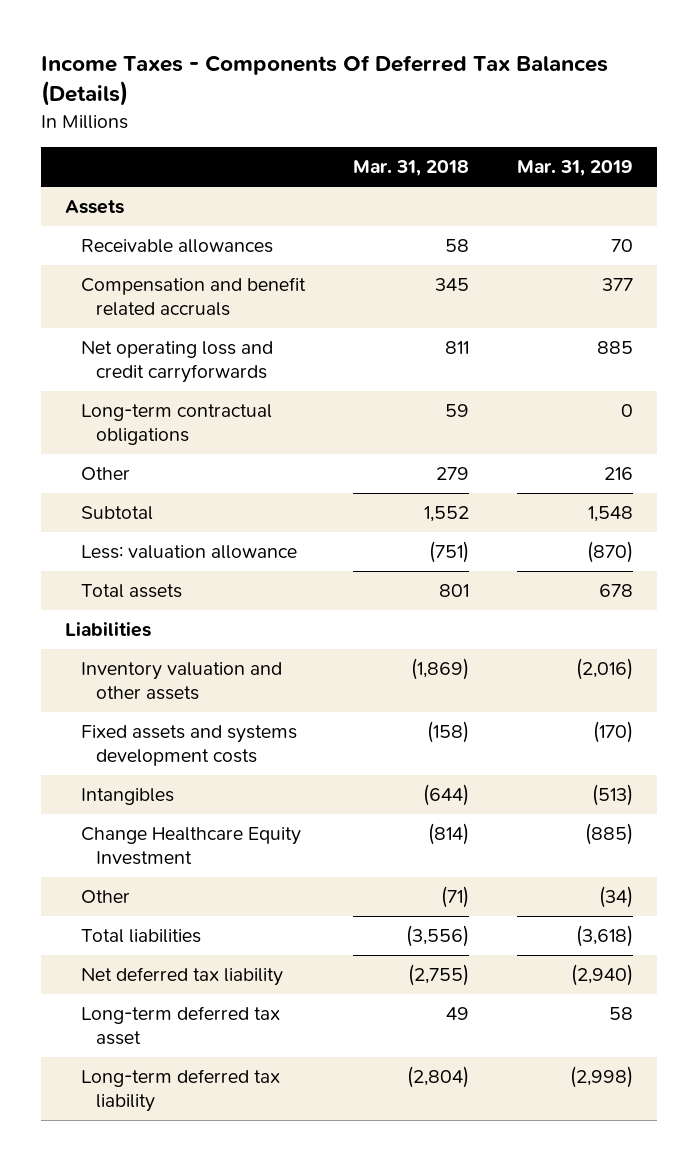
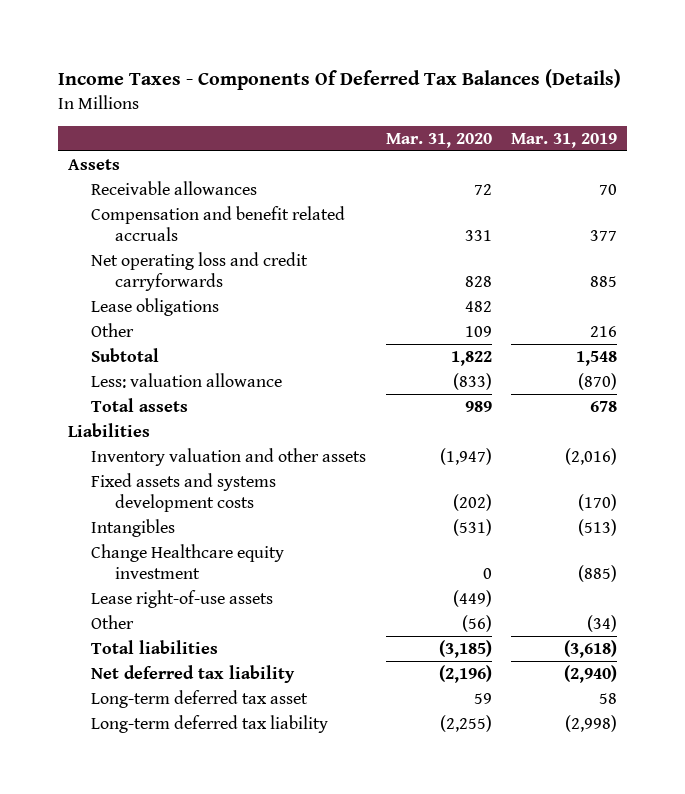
[352,160,469,177] Mar. 31, 2018 -> none
none -> [385,132,492,148] Mar. 31, 2020
[80,404,272,446] Long-term contractual obligations -> none
none -> [91,297,220,316] Lease obligations
[80,827,301,866] Change Healthcare Equity Investment -> [91,543,285,579] Change Healthcare equity investment
none -> [91,589,274,608] Lease right-of-use assets

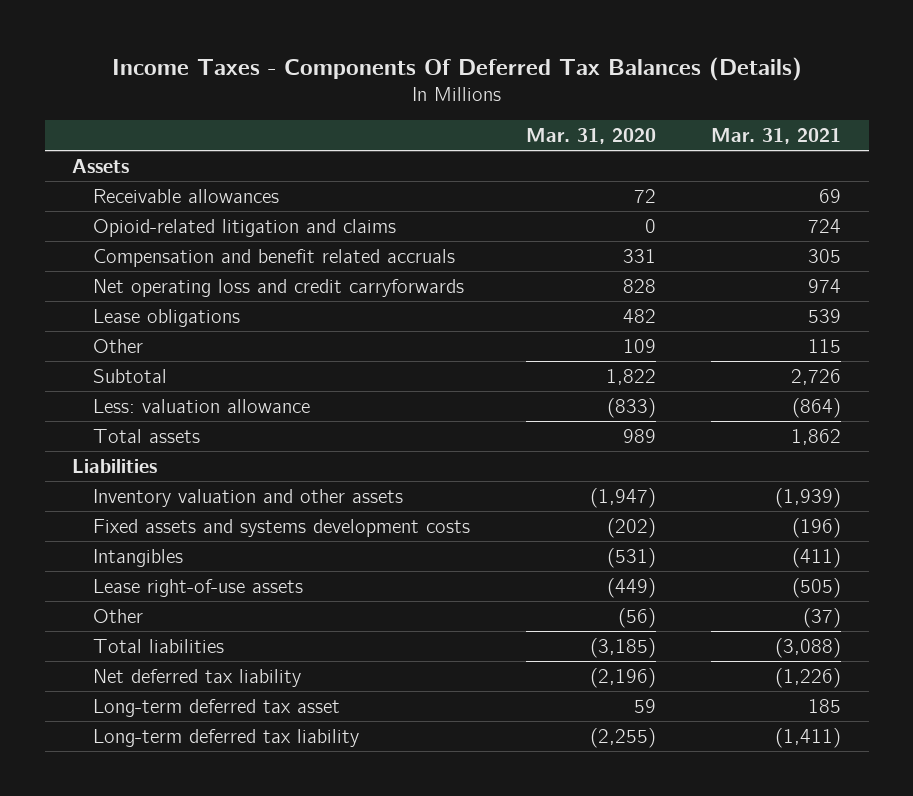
[511,132,618,148] Mar. 31, 2019 -> none
none -> [711,127,842,144] Mar. 31, 2021
none -> [93,218,397,237] Opioid-related litigation and claims
[91,543,285,579] Change Healthcare equity investment -> none

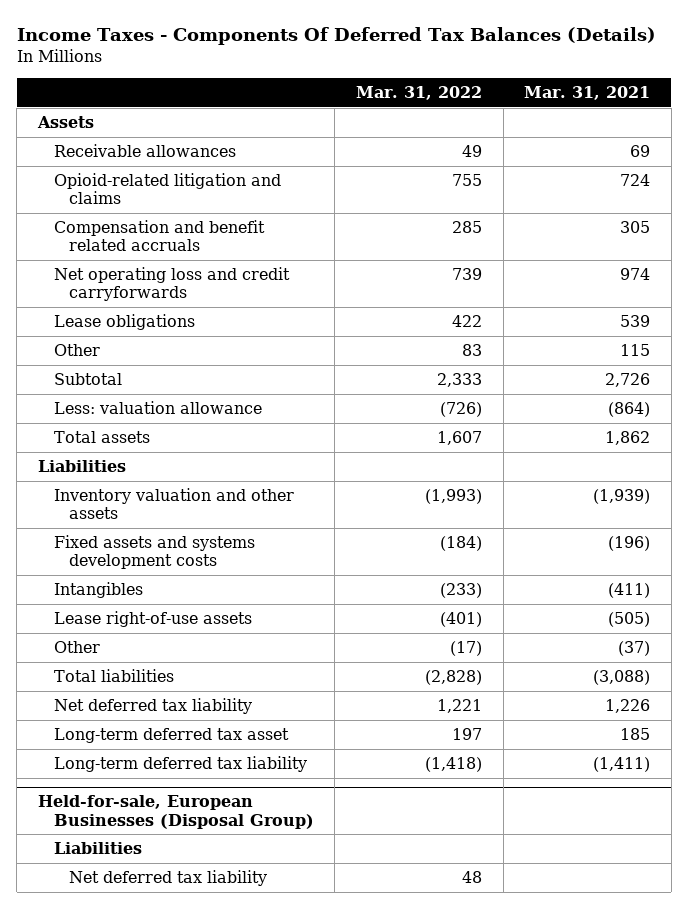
[525,127,656,144] Mar. 31, 2020 -> none
none -> [355,85,482,100] Mar. 31, 2022
[775,667,842,688] (1,226) -> [605,699,651,714] 1,226
none -> [38,795,314,829] Held-for-sale, European Businesses (Disposal Group)
none -> [53,842,142,855] Liabilities
none -> [68,870,267,887] Net deferred tax liability

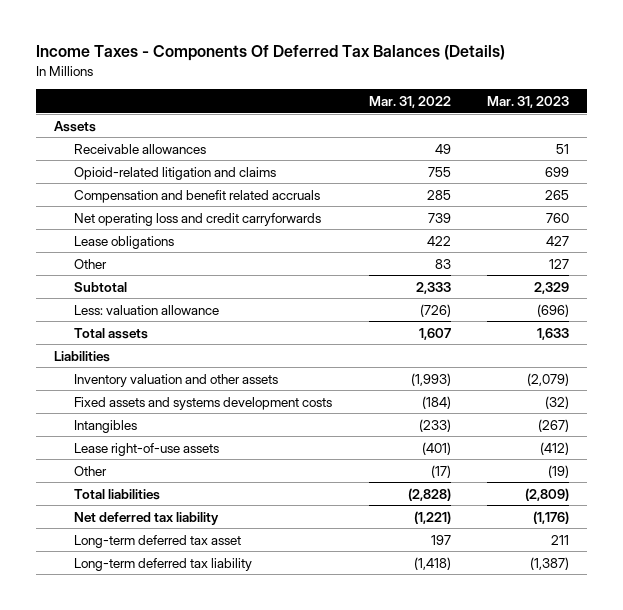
[524,85,651,100] Mar. 31, 2021 -> none
none -> [487,95,570,108] Mar. 31, 2023
[436,699,482,714] 1,221 -> [413,510,451,524] (1,221)
[38,795,314,829] Held-for-sale, European Businesses (Disposal Group) -> none
[53,842,142,855] Liabilities -> none
[68,870,267,887] Net deferred tax liability -> none

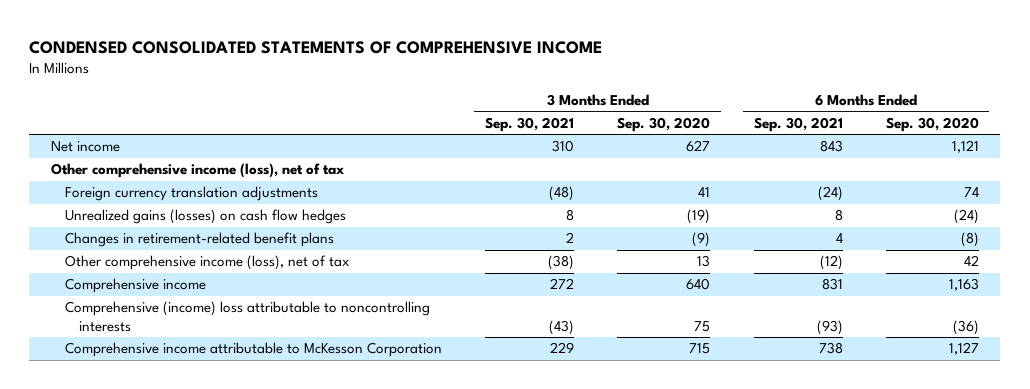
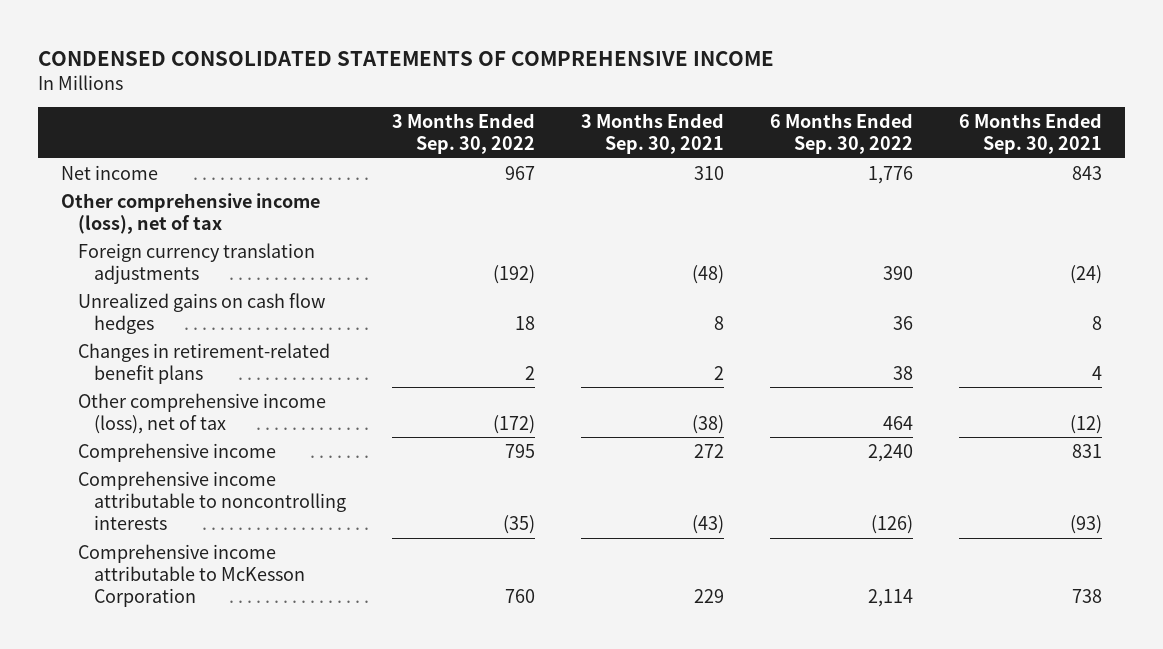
[617,116,711,132] Sep. 30, 2020 -> none
[885,116,979,132] Sep. 30, 2020 -> none
none -> [392,112,536,155] 3 Months Ended Sep. 30, 2022
none -> [770,112,914,155] 6 Months Ended Sep. 30, 2022
[65,209,347,225] Unrealized gains (losses) on cash flow hedges -> [77,292,325,334] Unrealized gains on cash flow hedges
[65,301,431,332] Comprehensive (income) loss attributable to noncontrolling interests -> [77,470,347,531] Comprehensive income attributable to noncontrolling interests

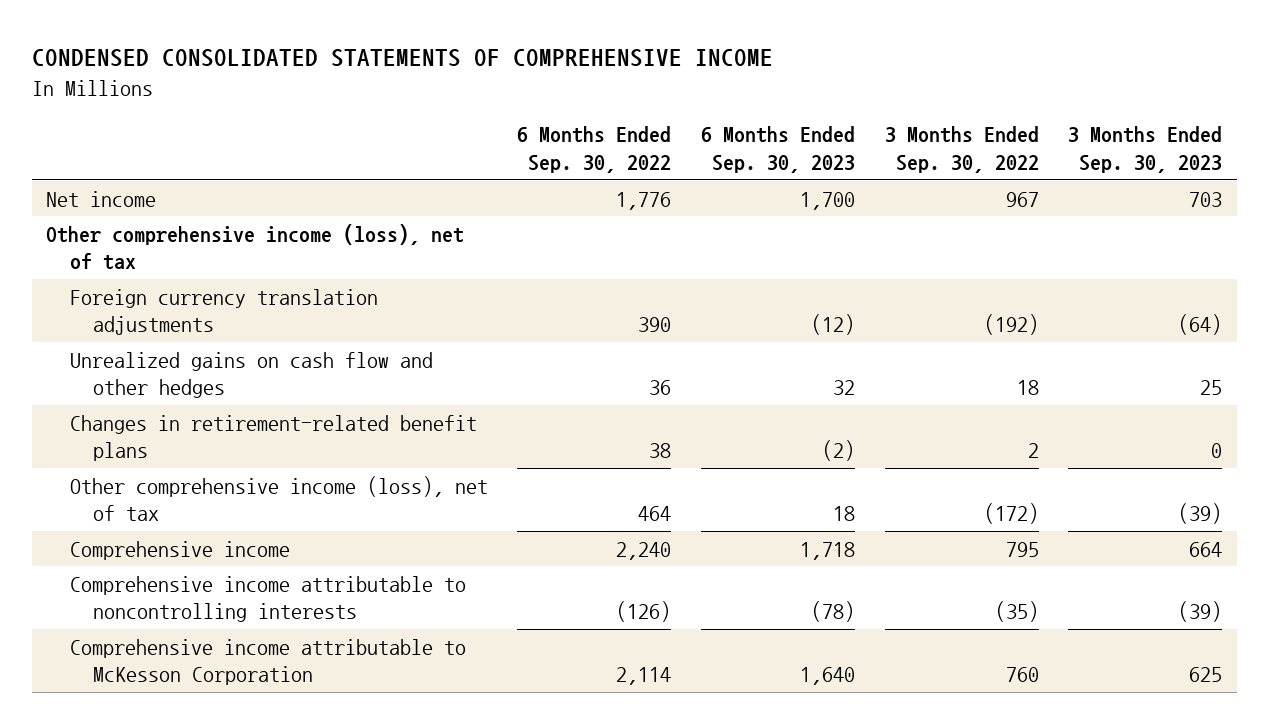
[581,112,725,155] 3 Months Ended Sep. 30, 2021 -> none
[959,112,1103,155] 6 Months Ended Sep. 30, 2021 -> none
none -> [701,126,856,174] 6 Months Ended Sep. 30, 2023
none -> [1068,126,1223,174] 3 Months Ended Sep. 30, 2023
[77,292,325,334] Unrealized gains on cash flow hedges -> [69,351,433,399] Unrealized gains on cash flow and other hedges

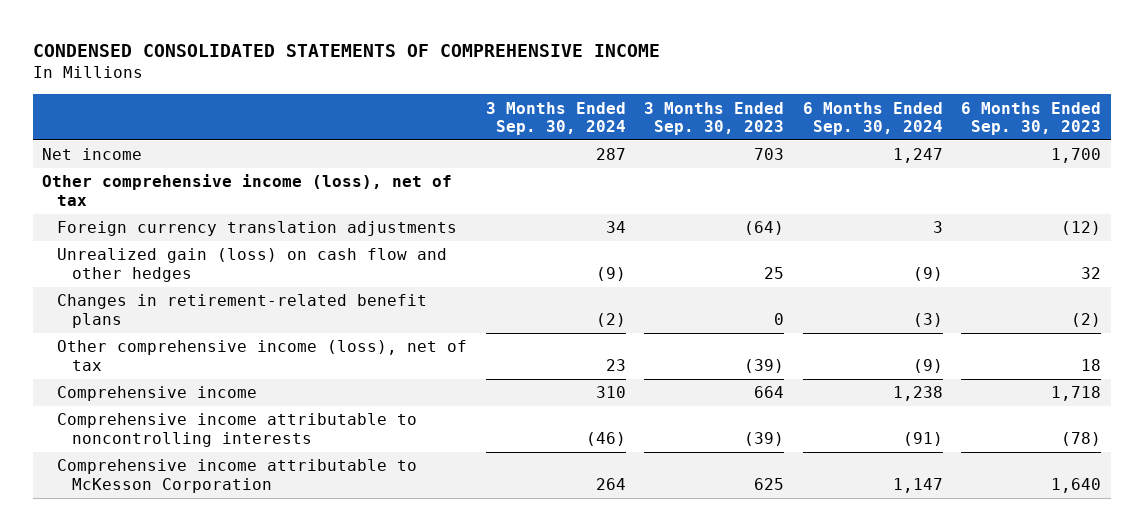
[517,126,672,174] 6 Months Ended Sep. 30, 2022 -> none
[884,126,1039,174] 3 Months Ended Sep. 30, 2022 -> none
none -> [485,101,626,135] 3 Months Ended Sep. 30, 2024
none -> [802,101,943,135] 6 Months Ended Sep. 30, 2024
[69,351,433,399] Unrealized gains on cash flow and other hedges -> [57,248,448,282] Unrealized gain (loss) on cash flow and other hedges

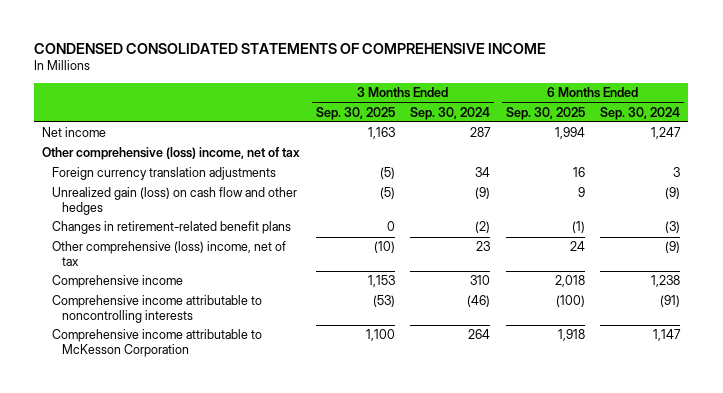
[644,101,785,135] 3 Months Ended Sep. 30, 2023 -> none
[961,101,1102,135] 6 Months Ended Sep. 30, 2023 -> none
none -> [315,106,395,120] Sep. 30, 2025
none -> [505,106,585,120] Sep. 30, 2025
[41,174,452,206] Other comprehensive income (loss), net of tax -> [42,147,301,161] Other comprehensive (loss) income, net of tax
[57,340,468,371] Other comprehensive income (loss), net of tax -> [51,241,286,267] Other comprehensive (loss) income, net of tax

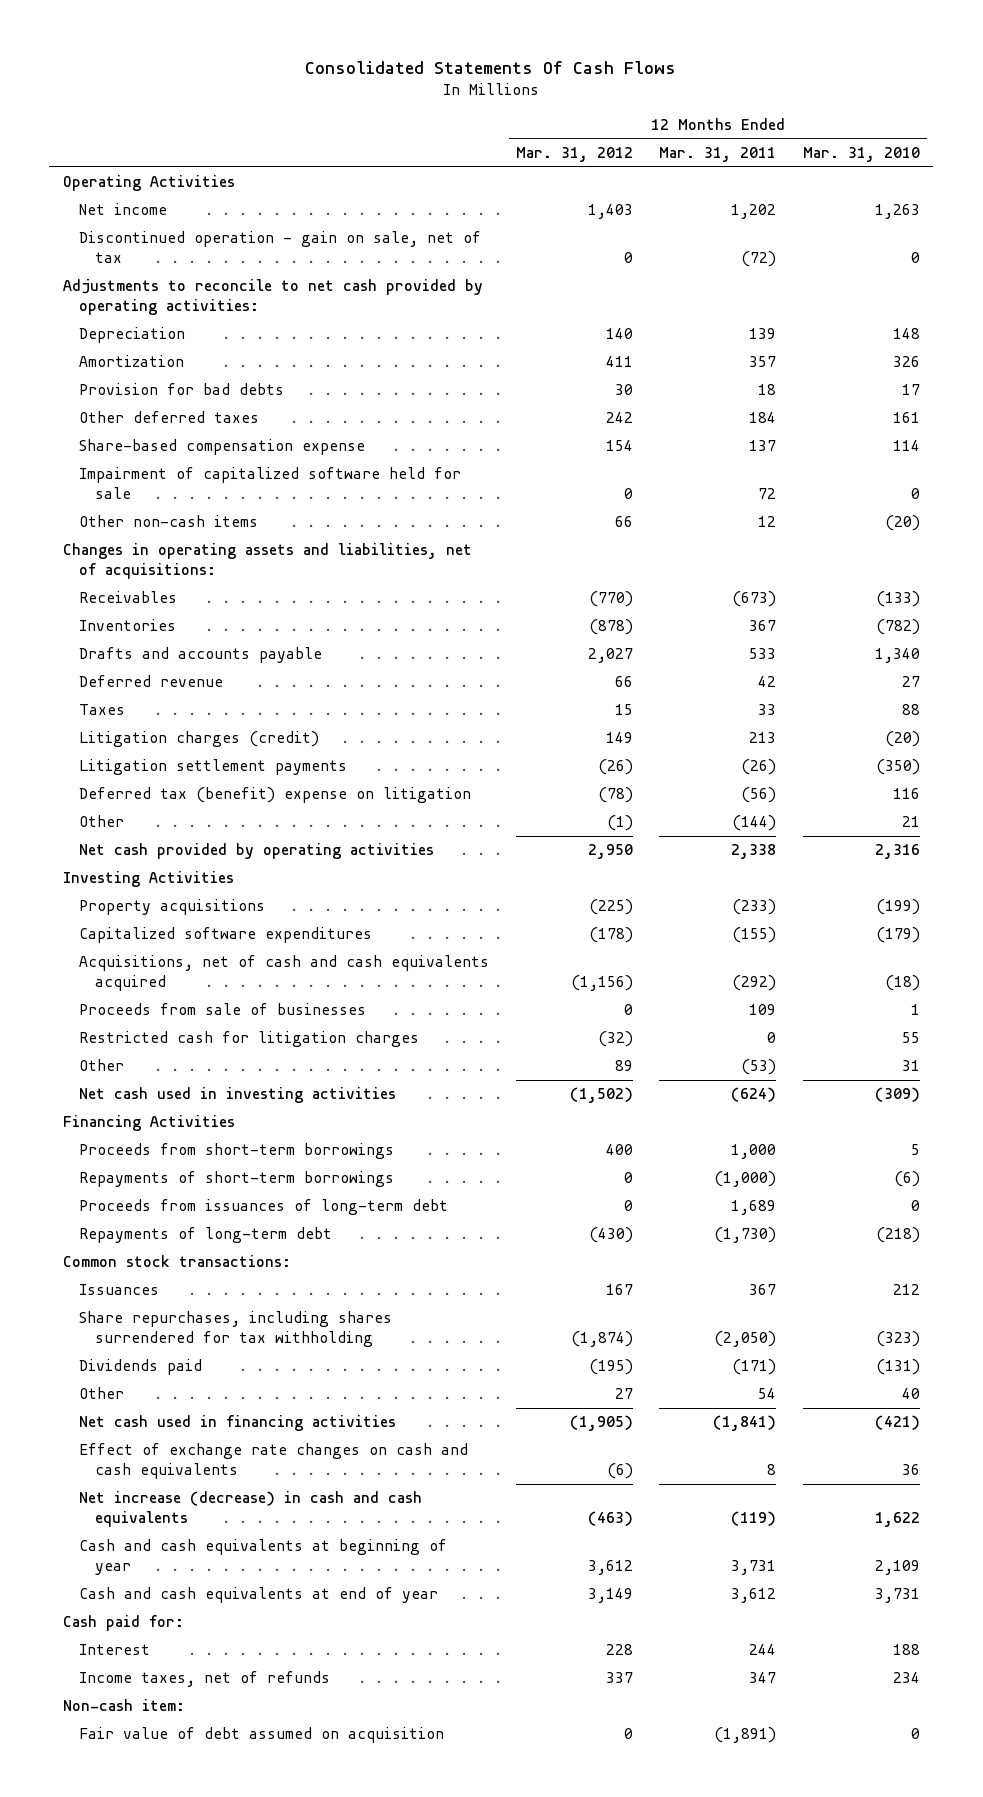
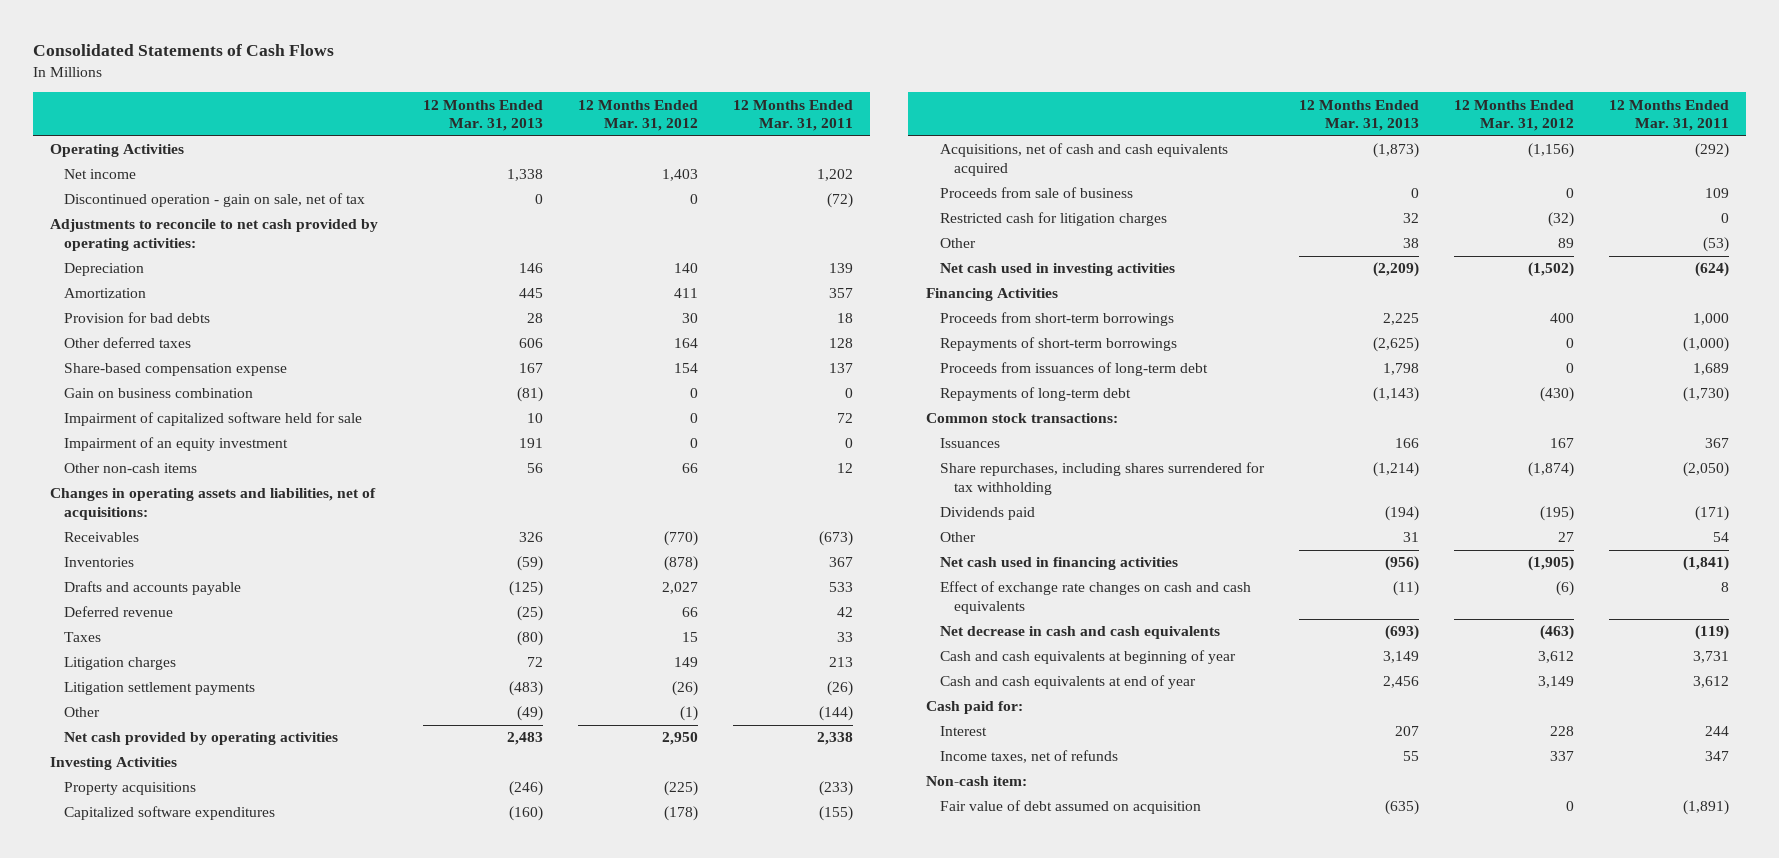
[305,60,677,74] Consolidated Statements Of Cash Flows -> [32,44,334,57] Consolidated Statements of Cash Flows
[802,147,920,163] Mar. 31, 2010 -> none
none -> [422,99,543,132] 12 Months Ended Mar. 31, 2013
[605,412,633,424] 242 -> [673,338,698,349] 164
[749,412,777,424] 184 -> [828,338,853,349] 128
none -> [64,388,254,399] Gain on business combination
none -> [64,437,289,452] Impairment of an equity investment
[78,731,319,748] Litigation charges (credit) -> [64,657,177,671] Litigation charges
[78,787,471,804] Deferred tax (benefit) expense on litigation -> none
[78,1003,366,1016] Proceeds from sale of businesses -> [939,187,1133,199] Proceeds from sale of business
[78,1491,422,1528] Net increase (decrease) in cash and cash equivalents -> [939,626,1220,640] Net decrease in cash and cash equivalents

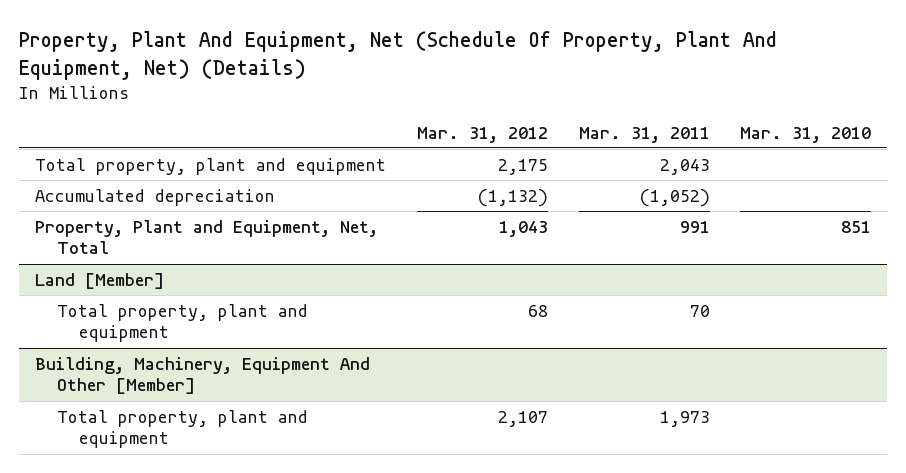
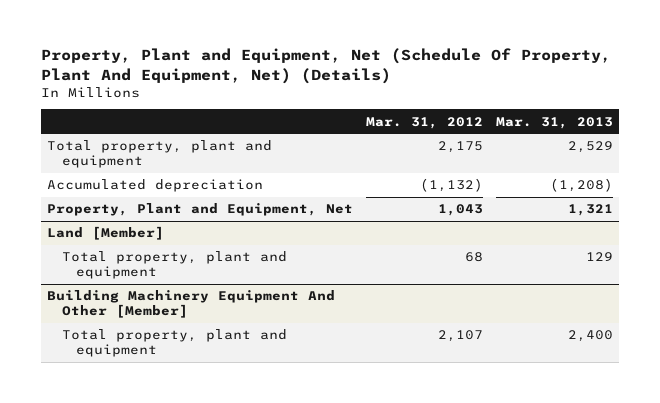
[19,31,778,80] Property, Plant And Equipment, Net (Schedule Of Property, Plant And Equipment, Net) (Details) -> [40,48,611,84] Property, Plant and Equipment, Net (Schedule Of Property, Plant And Equipment, Net) (Details)
[578,126,710,143] Mar. 31, 2011 -> none
[740,126,872,143] Mar. 31, 2010 -> none
none -> [495,116,613,129] Mar. 31, 2013
[34,219,378,255] Property, Plant and Equipment, Net, Total -> [47,203,354,217] Property, Plant and Equipment, Net
[34,356,370,395] Building, Machinery, Equipment And Other [Member] -> [47,290,336,319] Building Machinery Equipment And Other [Member]

